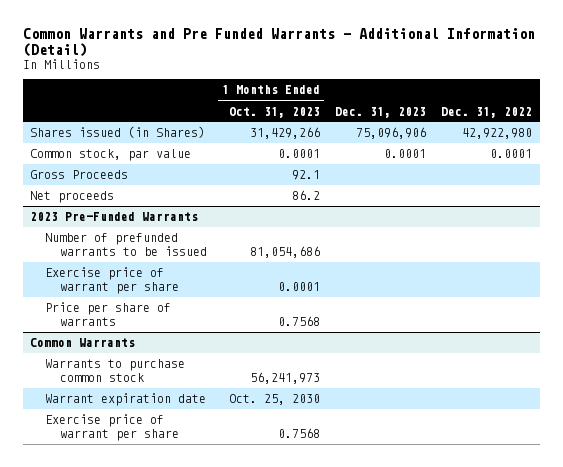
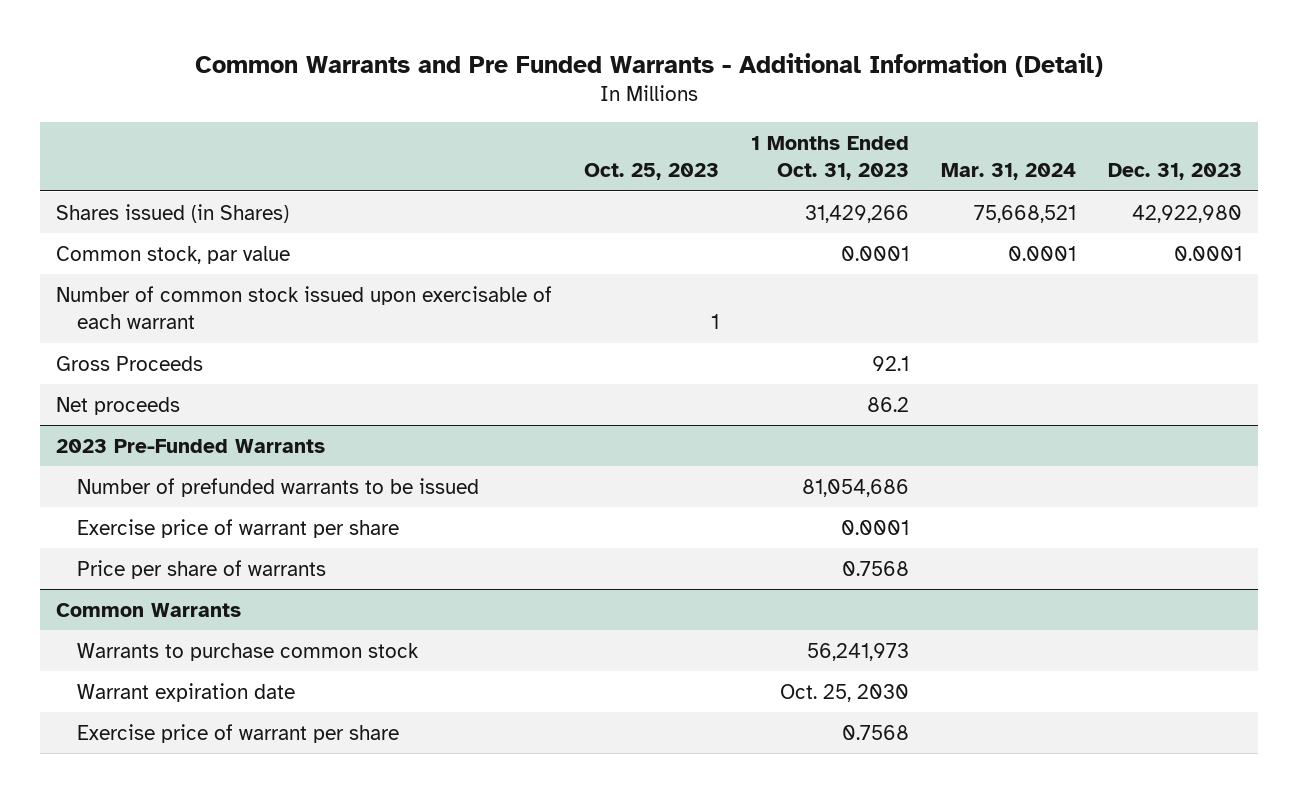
[441,106,533,118] Dec. 31, 2022 -> none
none -> [583,163,719,181] Oct. 25, 2023
none -> [940,163,1076,181] Mar. 31, 2024
[356,127,427,140] 75,096,906 -> [1131,204,1242,223] 42,922,980
none -> [55,285,552,330] Number of common stock issued upon exercisable of each warrant

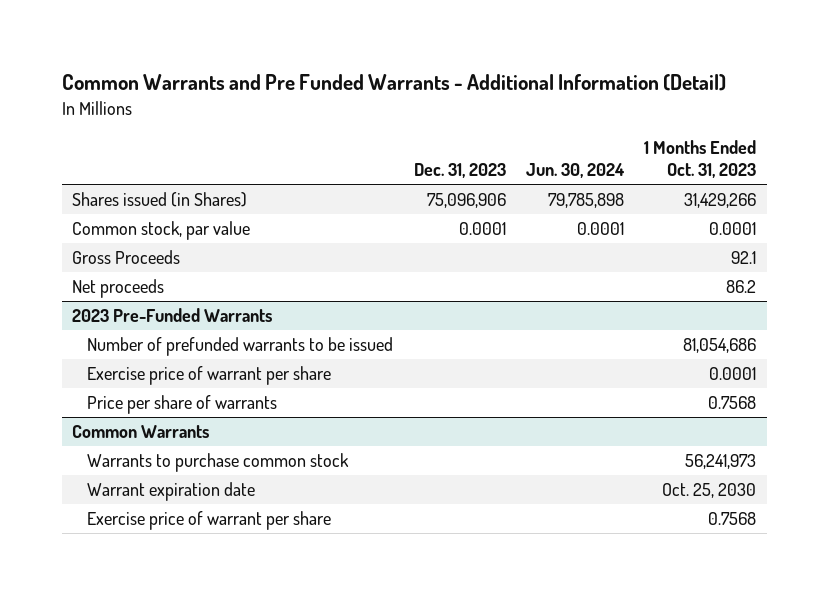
[583,163,719,181] Oct. 25, 2023 -> none
[940,163,1076,181] Mar. 31, 2024 -> none
none -> [526,163,626,179] Jun. 30, 2024
[1131,204,1242,223] 42,922,980 -> [426,193,506,209] 75,096,906
[55,285,552,330] Number of common stock issued upon exercisable of each warrant -> none

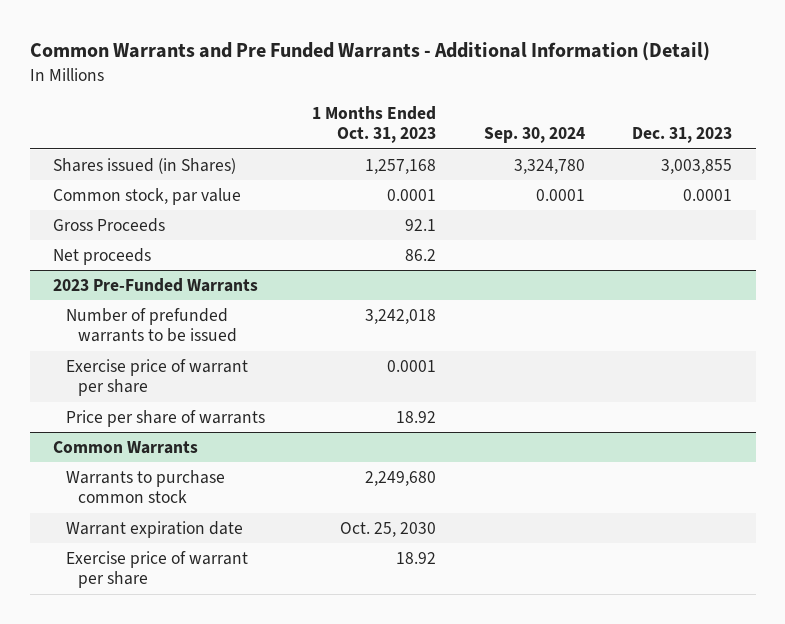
[526,163,626,179] Jun. 30, 2024 -> none
none -> [483,127,585,144] Sep. 30, 2024
[426,193,506,209] 75,096,906 -> [660,159,732,175] 3,003,855
[684,193,757,209] 31,429,266 -> [365,159,437,175] 1,257,168
[683,338,757,354] 81,054,686 -> [365,309,437,325] 3,242,018
[708,396,757,410] 0.7568 -> [396,411,437,424] 18.92
[685,454,757,470] 56,241,973 -> [365,471,437,487] 2,249,680
[708,512,757,526] 0.7568 -> [396,552,437,565] 18.92

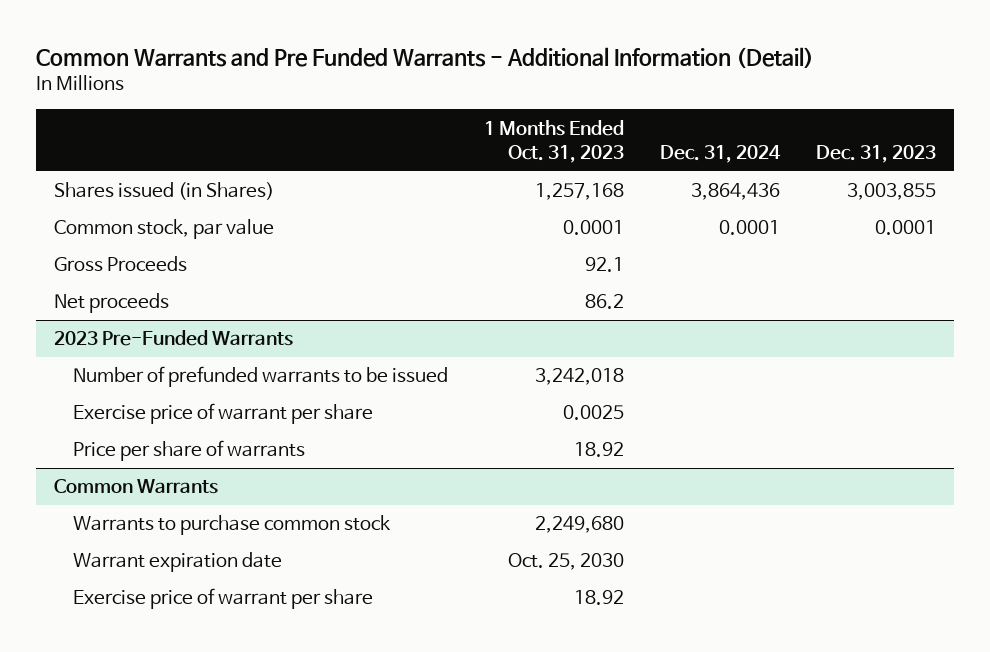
[483,127,585,144] Sep. 30, 2024 -> none
none -> [659,144,781,163] Dec. 31, 2024
[387,360,437,373] 0.0001 -> [562,405,624,421] 0.0025

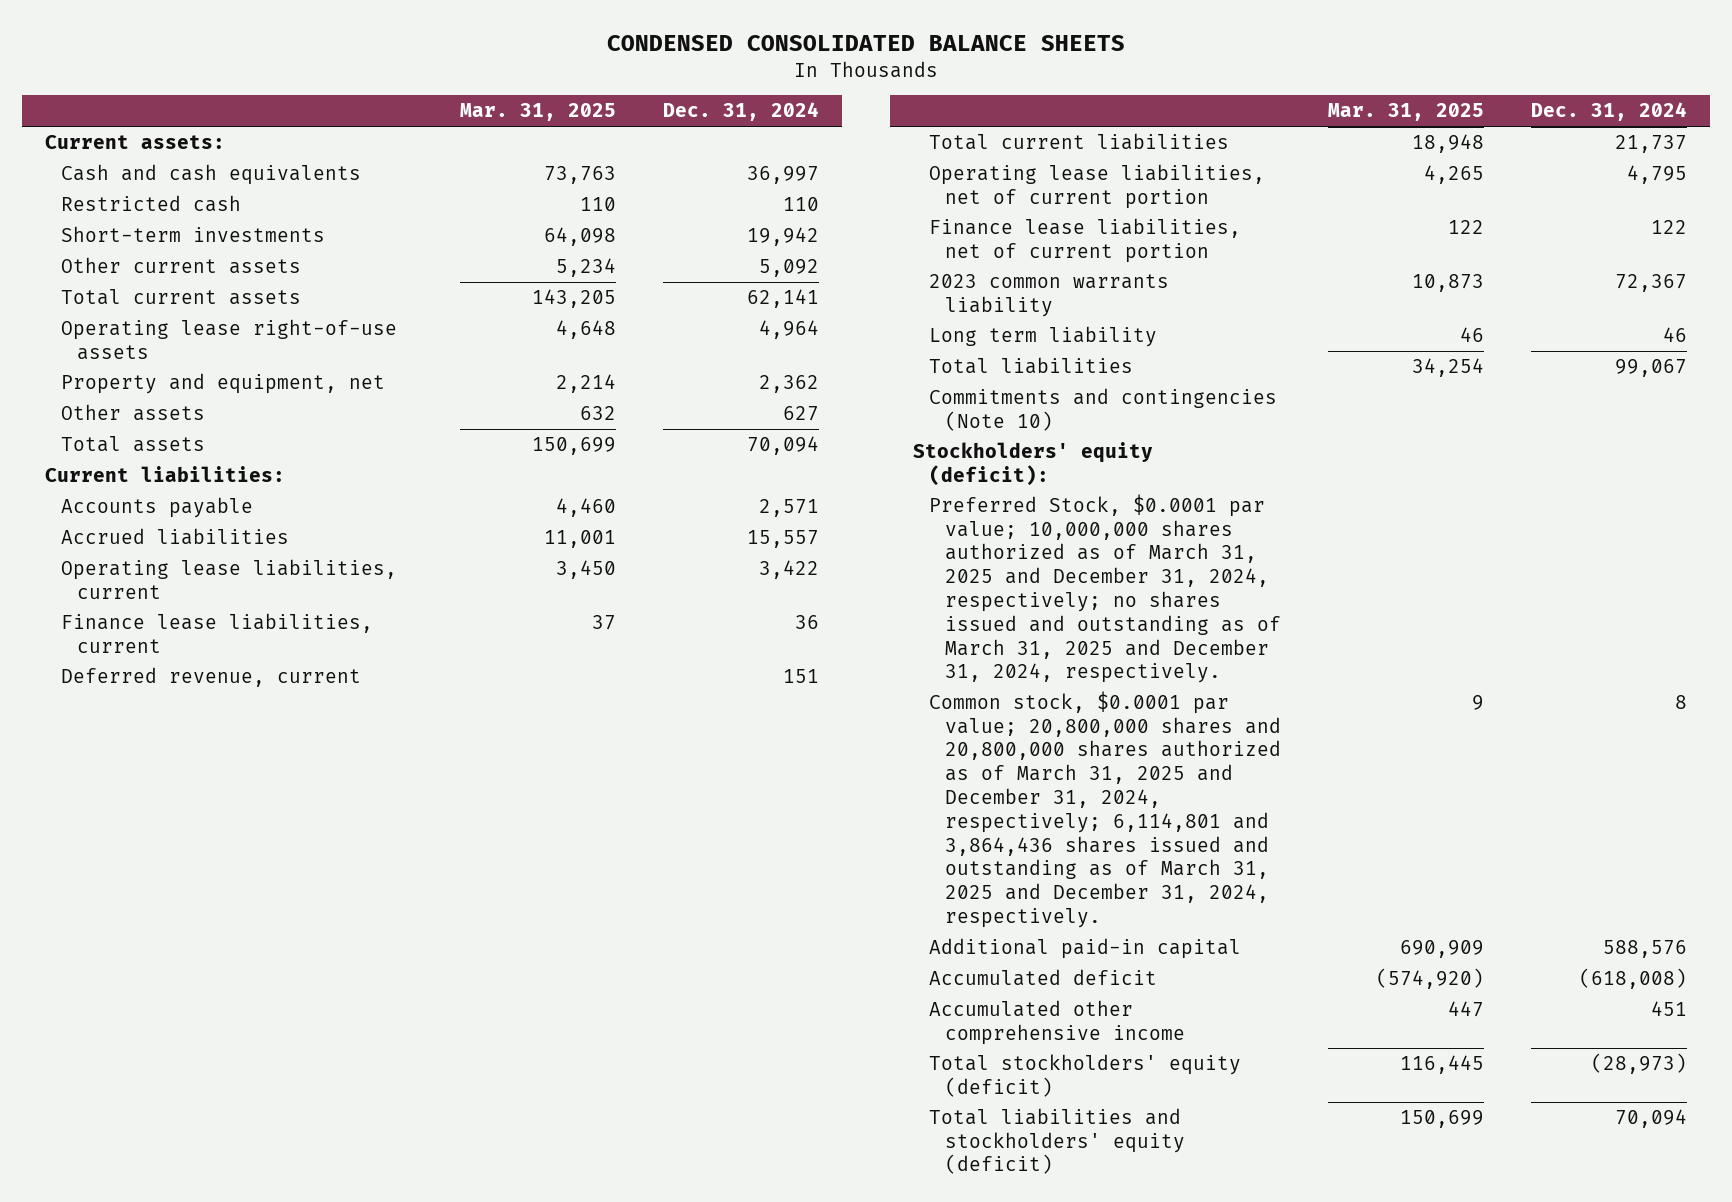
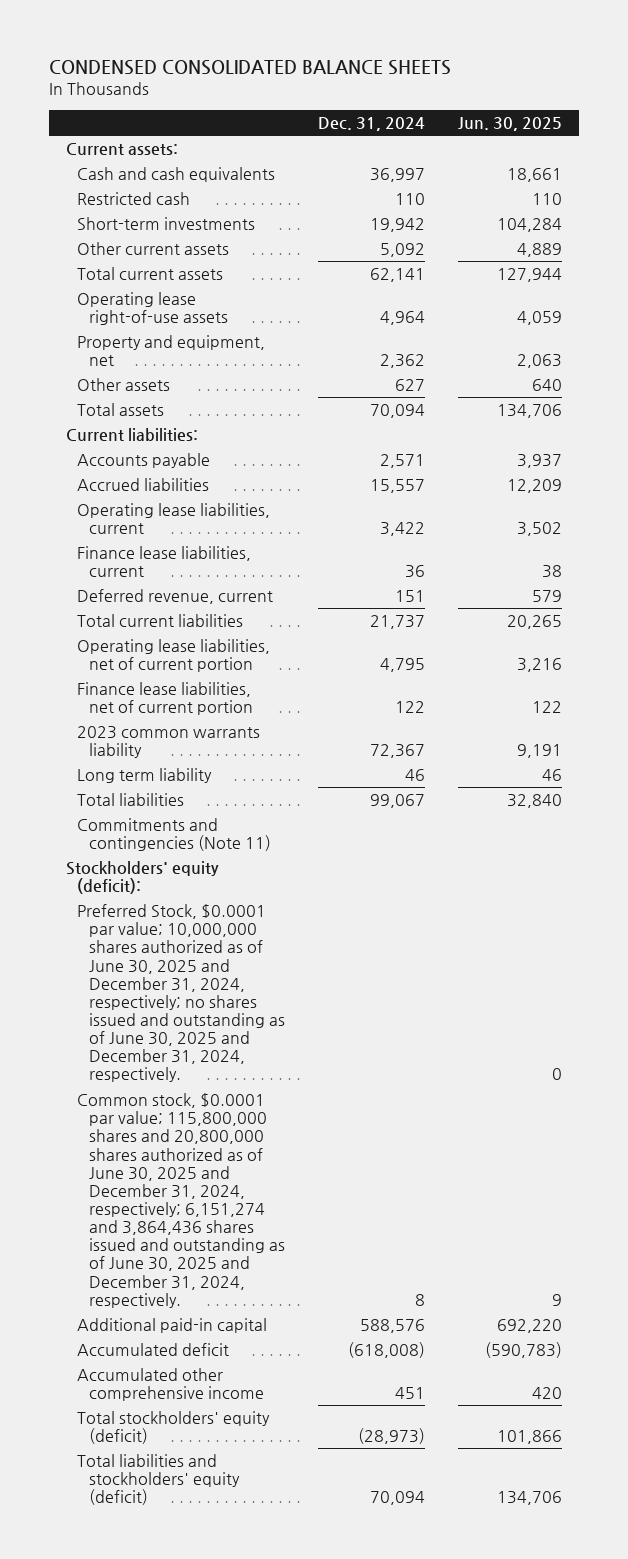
[459,103,616,122] Mar. 31, 2025 -> none
none -> [458,117,563,132] Jun. 30, 2025
[928,387,1277,431] Commitments and contingencies (Note 10) -> [77,818,271,852] Commitments and contingencies (Note 11)
[928,493,1281,684] Preferred Stock, $0.0001 par value; 10,000,000 shares authorized as of March 31, 2025 and December 31, 2024, respectively; no shares issued and outstanding as of March 31, 2025 and December 31, 2024, respectively. -> [77,904,285,1083] Preferred Stock, $0.0001 par value; 10,000,000 shares authorized as of June 30, 2025 and December 31, 2024, respectively; no shares issued and outstanding as of June 30, 2025 and December 31, 2024, respectively.
[928,690,1281,928] Common stock, $0.0001 par value; 20,800,000 shares and 20,800,000 shares authorized as of March 31, 2025 and December 31, 2024, respectively; 6,114,801 and 3,864,436 shares issued and outstanding as of March 31, 2025 and December 31, 2024, respectively. -> [77,1093,285,1308] Common stock, $0.0001 par value; 115,800,000 shares and 20,800,000 shares authorized as of June 30, 2025 and December 31, 2024, respectively; 6,151,274 and 3,864,436 shares issued and outstanding as of June 30, 2025 and December 31, 2024, respectively.

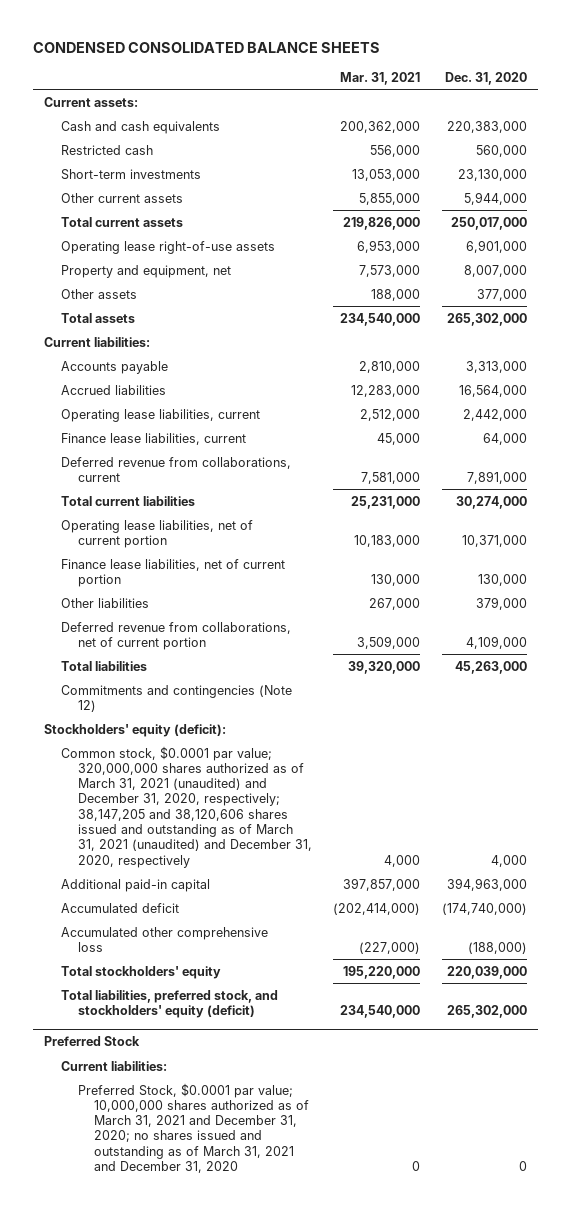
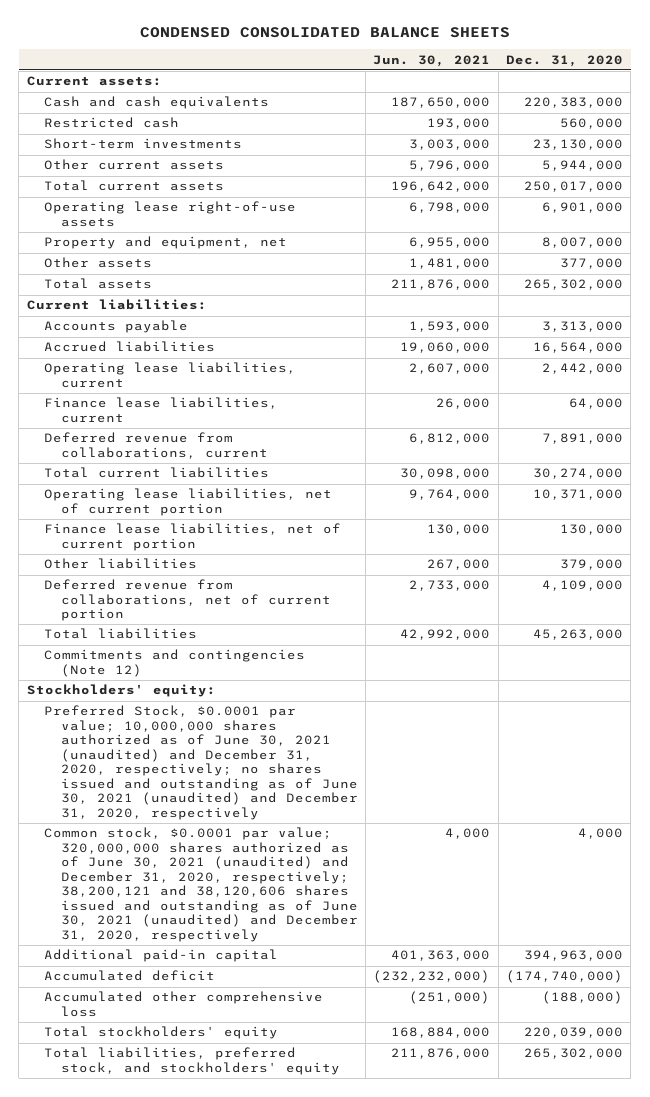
[340,71,421,85] Mar. 31, 2021 -> none
none -> [373,54,491,67] Jun. 30, 2021
[44,723,227,737] Stockholders' equity (deficit): -> [26,684,216,698] Stockholders' equity:
none -> [43,705,358,820] Preferred Stock, $0.0001 par value; 10,000,000 shares authorized as of June 30, 2021 (unaudited) and December 31, 2020, respectively; no shares issued and outstanding as of June 30, 2021 (unaudited) and December 31, 2020, respectively
[60,745,312,868] Common stock, $0.0001 par value; 320,000,000 shares authorized as of March 31, 2021 (unaudited) and December 31, 2020, respectively; 38,147,205 and 38,120,606 shares issued and outstanding as of March 31, 2021 (unaudited) and December 31, 2020, respectively -> [43,827,358,942] Common stock, $0.0001 par value; 320,000,000 shares authorized as of June 30, 2021 (unaudited) and December 31, 2020, respectively; 38,200,121 and 38,120,606 shares issued and outstanding as of June 30, 2021 (unaudited) and December 31, 2020, respectively
[44,1036,141,1047] Preferred Stock -> none
[60,1060,167,1071] Current liabilities: -> none
[77,1082,310,1174] Preferred Stock, $0.0001 par value; 10,000,000 shares authorized as of March 31, 2021 and December 31, 2020; no shares issued and outstanding as of March 31, 2021 and December 31, 2020 -> none
[60,989,278,1018] Total liabilities, preferred stock, and stockholders' equity (deficit) -> [43,1047,340,1075] Total liabilities, preferred stock, and stockholders' equity

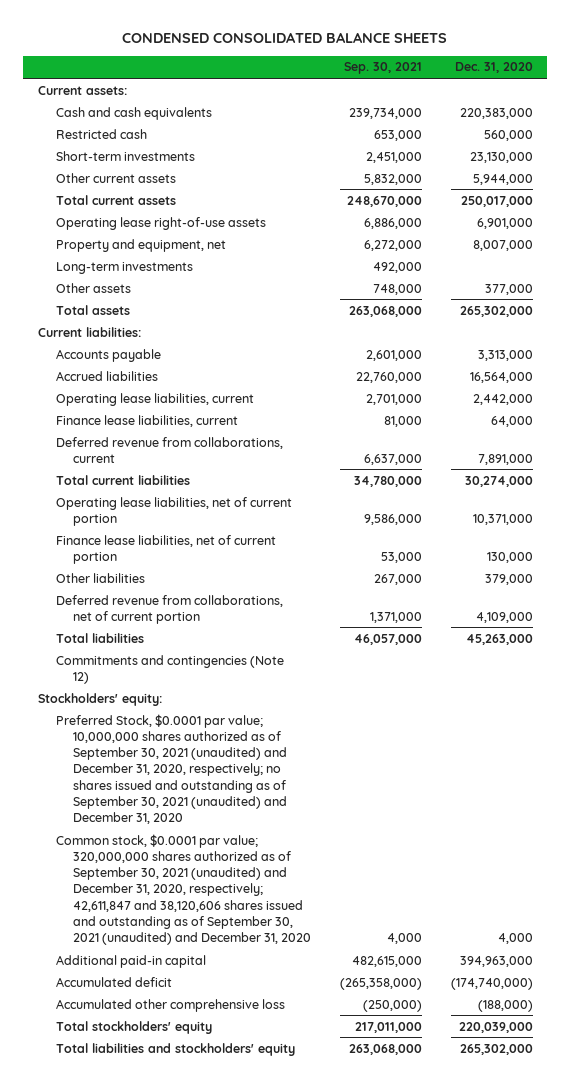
[373,54,491,67] Jun. 30, 2021 -> none
none -> [344,62,423,75] Sep. 30, 2021
none -> [55,261,193,274] Long-term investments
[43,705,358,820] Preferred Stock, $0.0001 par value; 10,000,000 shares authorized as of June 30, 2021 (unaudited) and December 31, 2020, respectively; no shares issued and outstanding as of June 30, 2021 (unaudited) and December 31, 2020, respectively -> [55,713,288,825] Preferred Stock, $0.0001 par value; 10,000,000 shares authorized as of September 30, 2021 (unaudited) and December 31, 2020, respectively; no shares issued and outstanding as of September 30, 2021 (unaudited) and December 31, 2020
[43,827,358,942] Common stock, $0.0001 par value; 320,000,000 shares authorized as of June 30, 2021 (unaudited) and December 31, 2020, respectively; 38,200,121 and 38,120,606 shares issued and outstanding as of June 30, 2021 (unaudited) and December 31, 2020, respectively -> [55,833,312,946] Common stock, $0.0001 par value; 320,000,000 shares authorized as of September 30, 2021 (unaudited) and December 31, 2020, respectively; 42,611,847 and 38,120,606 shares issued and outstanding as of September 30, 2021 (unaudited) and December 31, 2020
[43,1047,340,1075] Total liabilities, preferred stock, and stockholders' equity -> [55,1042,295,1056] Total liabilities and stockholders' equity

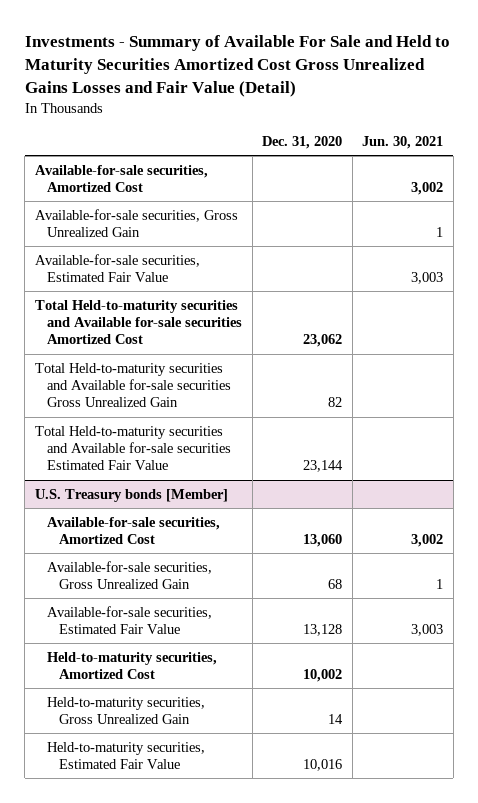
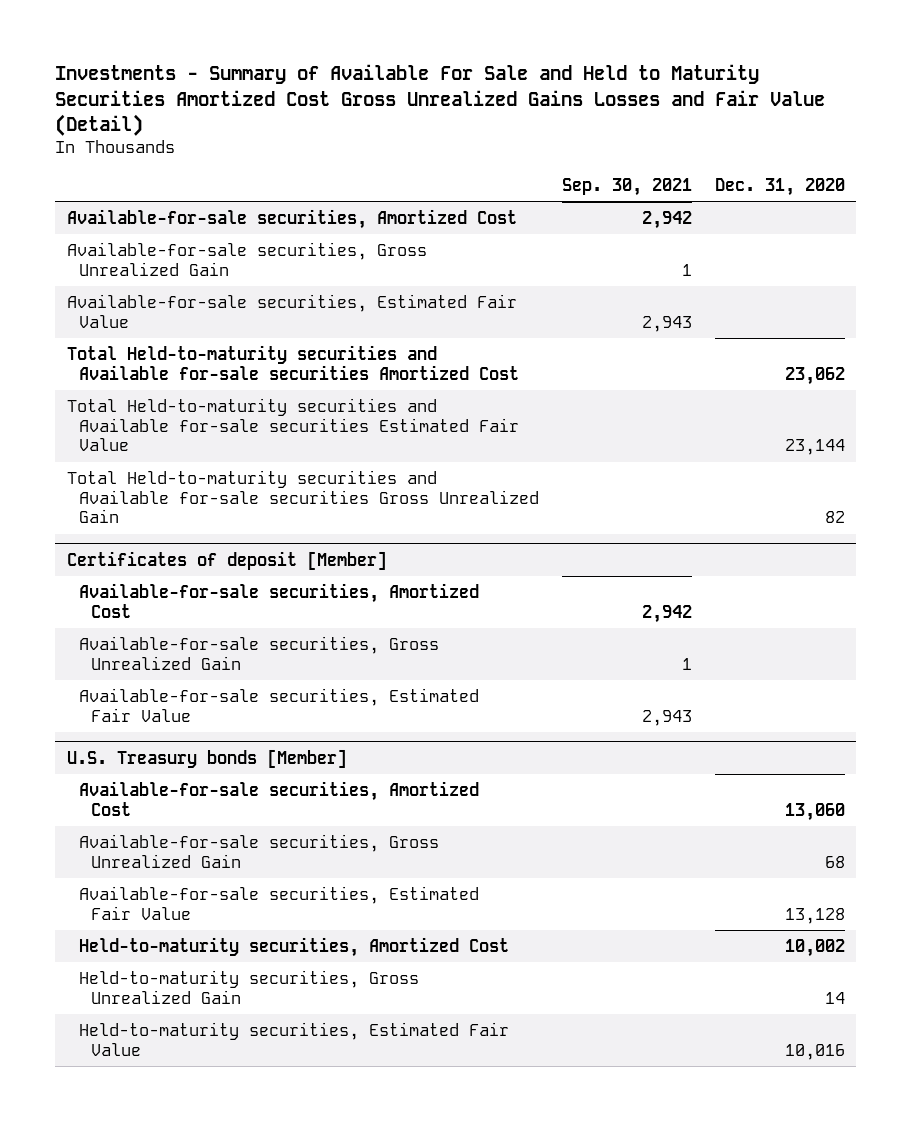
[362,135,444,149] Jun. 30, 2021 -> none
none -> [562,178,693,197] Sep. 30, 2021
[34,362,232,408] Total Held-to-maturity securities and Available for-sale securities Gross Unrealized Gain -> [66,469,540,524] Total Held-to-maturity securities and Available for-sale securities Gross Unrealized Gain
none -> [66,550,387,570] Certificates of deposit [Member]
none -> [79,582,480,618] Available-for-sale securities, Amortized Cost
none -> [79,635,440,670] Available-for-sale securities, Gross Unrealized Gain
none -> [79,687,480,722] Available-for-sale securities, Estimated Fair Value

